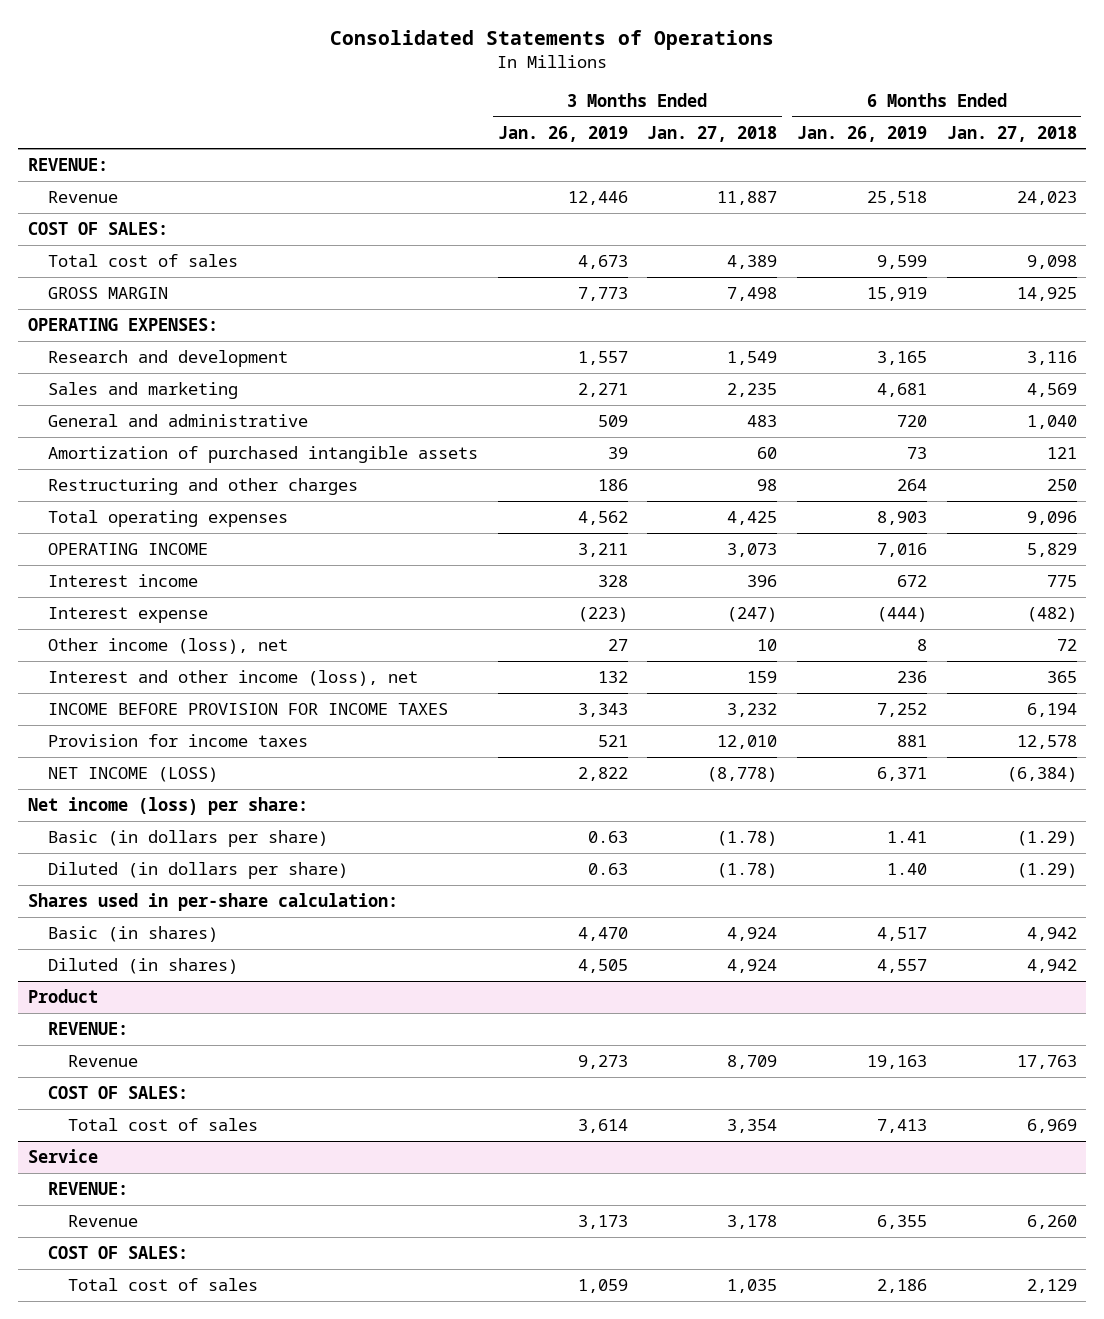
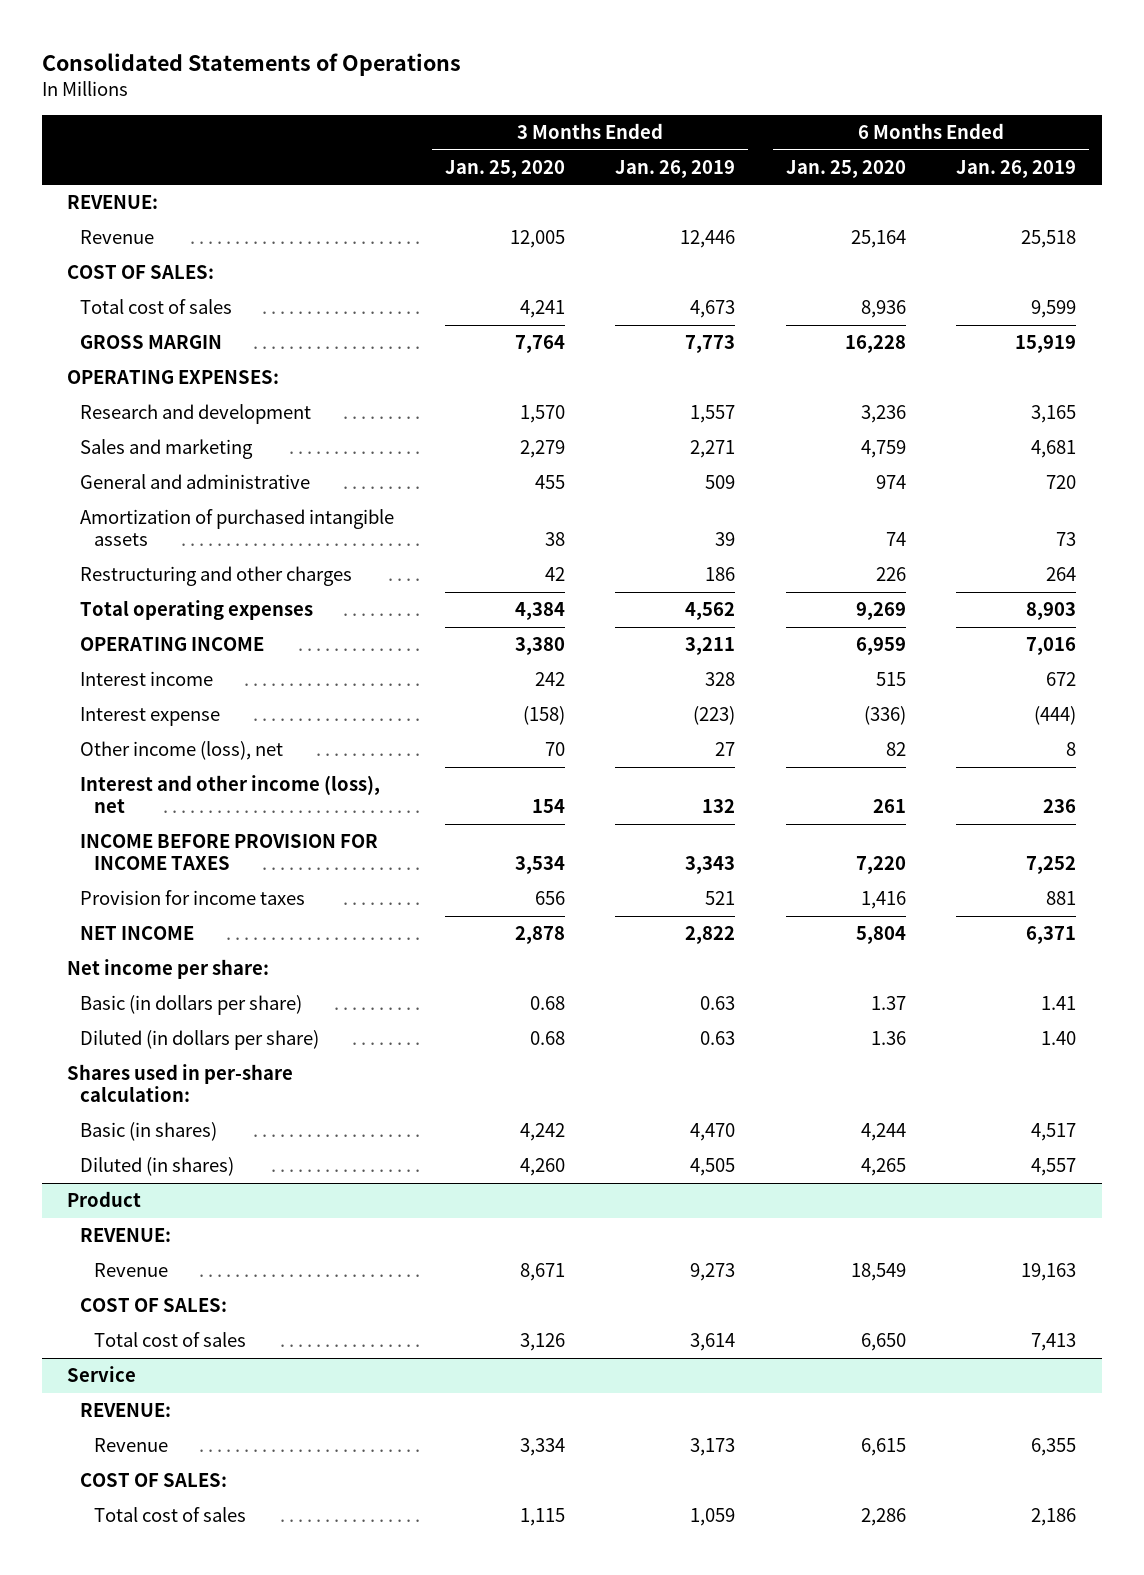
[647,125,778,142] Jan. 27, 2018 -> none
[946,125,1077,142] Jan. 27, 2018 -> none
none -> [444,159,565,178] Jan. 25, 2020
none -> [785,159,906,178] Jan. 25, 2020
[47,767,218,783] NET INCOME (LOSS) -> [80,926,195,941] NET INCOME
[27,797,308,816] Net income (loss) per share: -> [67,959,270,980] Net income per share:

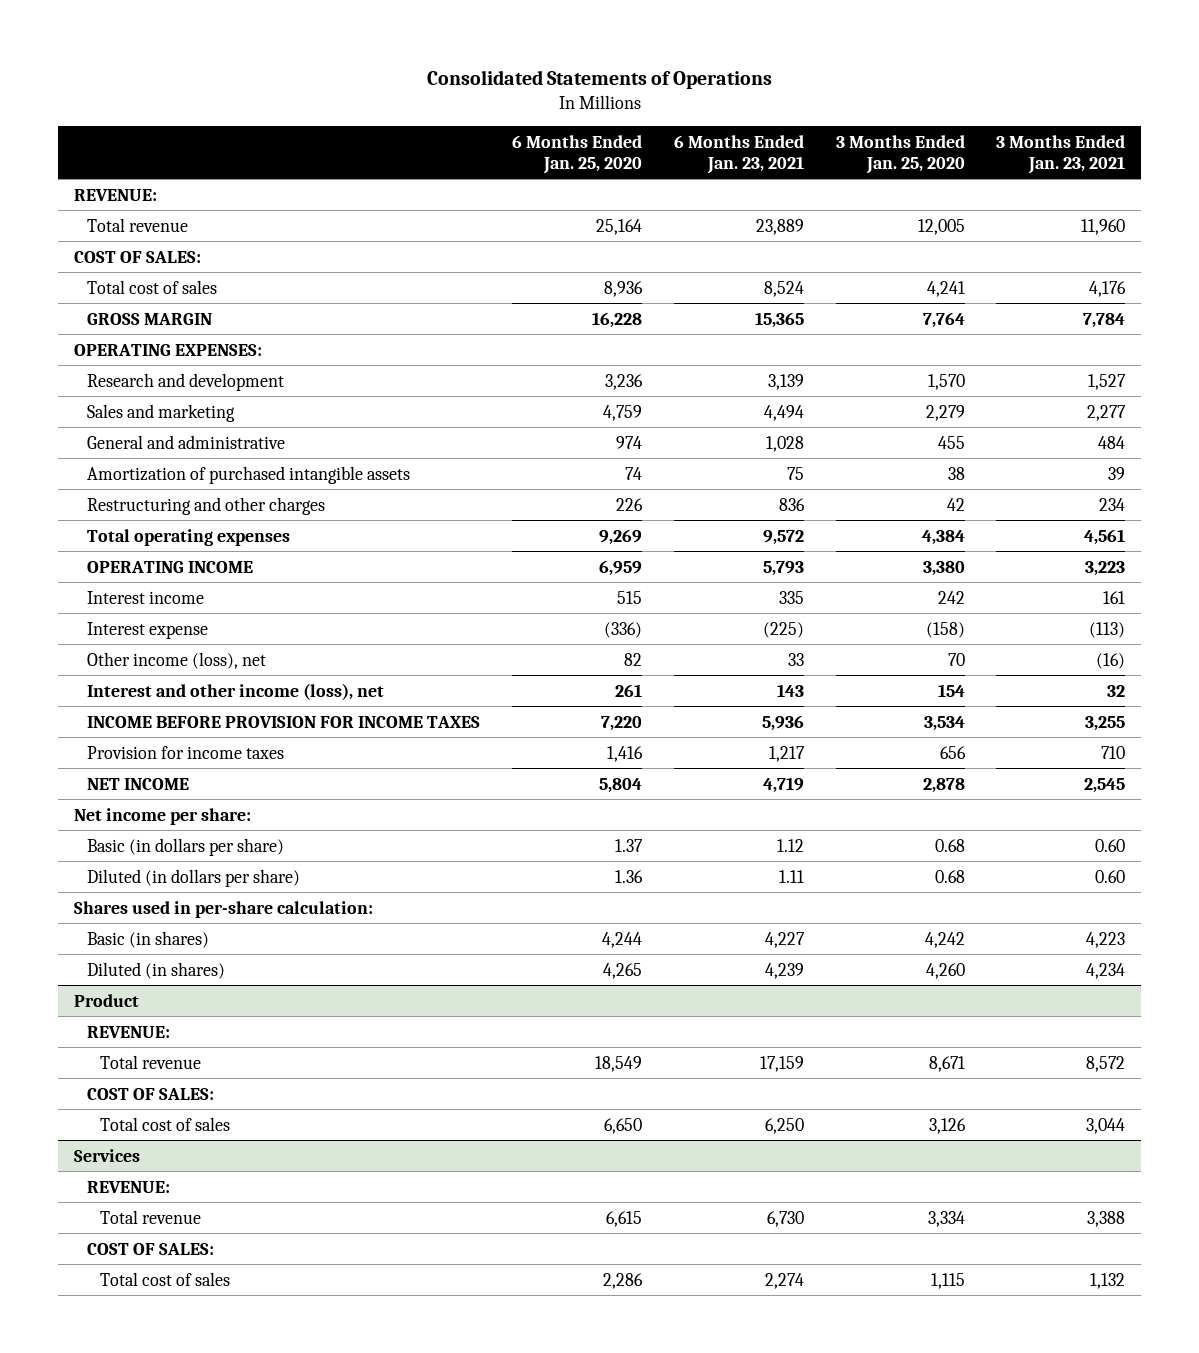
[615,159,736,178] Jan. 26, 2019 -> none
[956,159,1077,178] Jan. 26, 2019 -> none
none -> [673,134,804,174] 6 Months Ended Jan. 23, 2021
none -> [996,134,1126,174] 3 Months Ended Jan. 23, 2021
[80,230,155,245] Revenue -> [86,217,188,232] Total revenue
[93,1263,168,1278] Revenue -> [100,1054,202,1069] Total revenue
[67,1366,137,1383] Service -> [73,1148,140,1162] Services
[93,1438,168,1453] Revenue -> [100,1209,202,1224] Total revenue

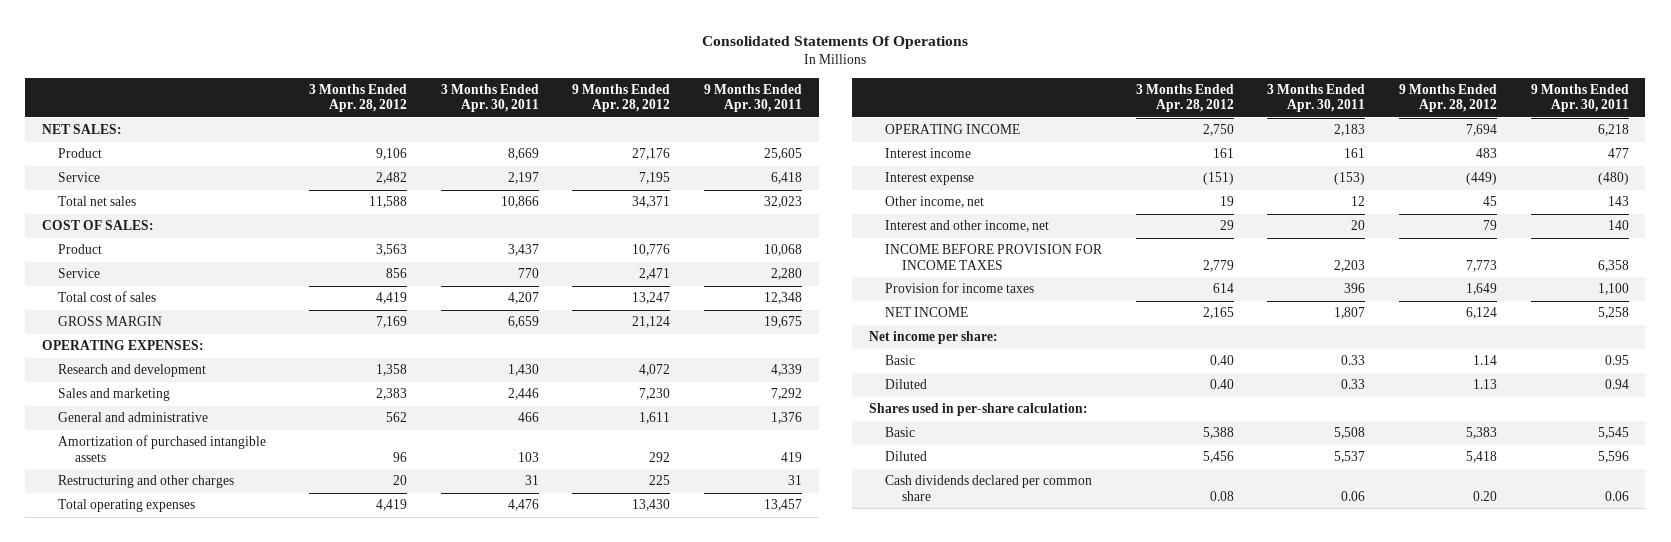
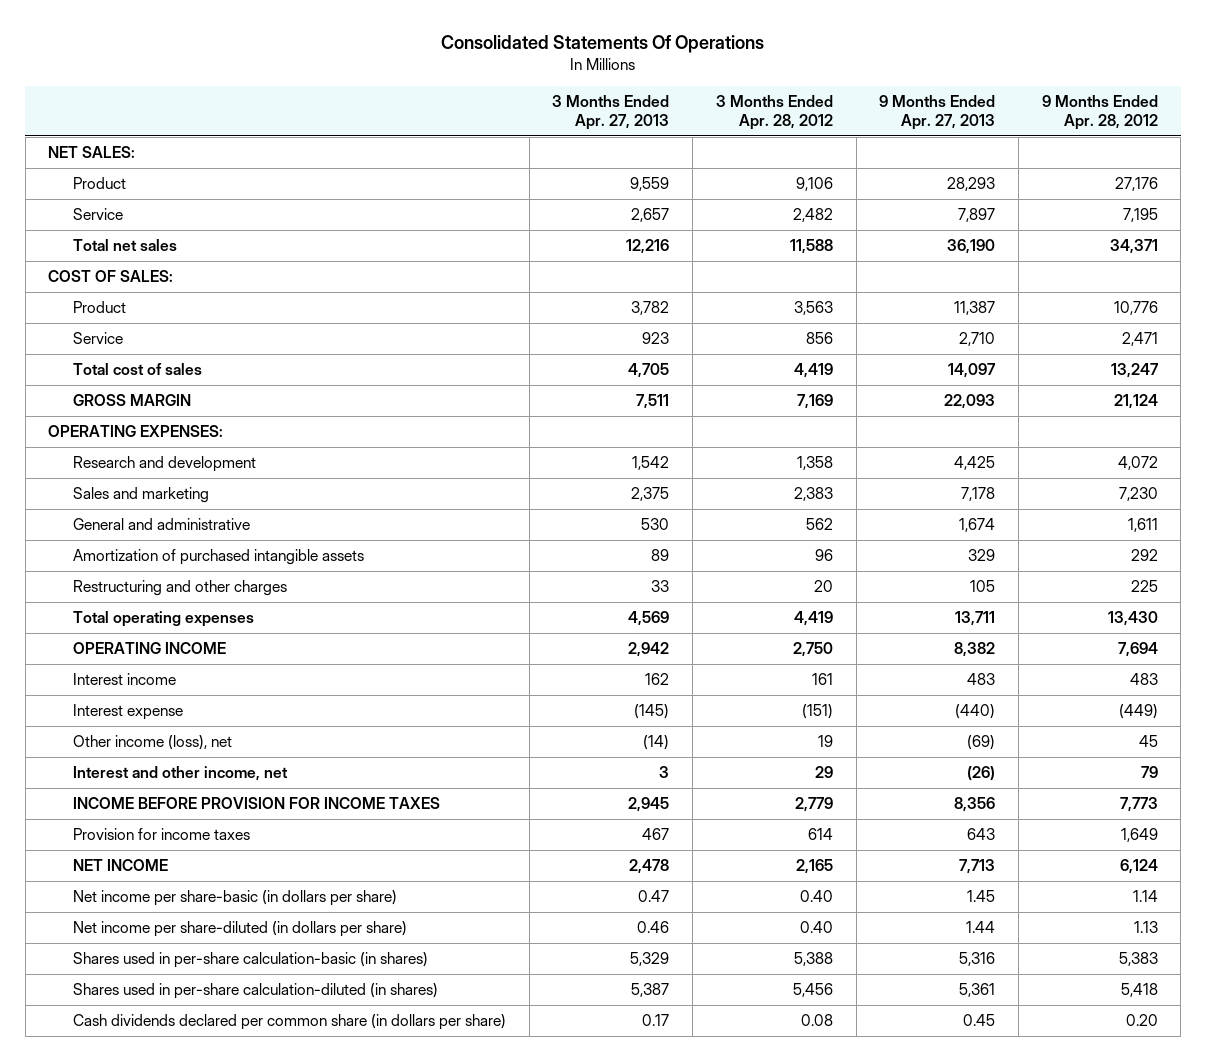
[440,83,539,113] 3 Months Ended Apr. 30, 2011 -> none
[703,83,802,113] 9 Months Ended Apr. 30, 2011 -> none
none -> [552,94,670,131] 3 Months Ended Apr. 27, 2013
none -> [879,94,996,131] 9 Months Ended Apr. 27, 2013
[885,196,985,209] Other income, net -> [73,735,233,751] Other income (loss), net
[868,331,998,345] Net income per share: -> none
[868,403,1088,417] Shares used in per-share calculation: -> none
[885,355,916,366] Basic -> [73,890,398,907] Net income per share-basic (in dollars per share)
[885,379,928,390] Diluted -> [73,921,408,938] Net income per share-diluted (in dollars per share)
[885,427,916,438] Basic -> [73,952,429,969] Shares used in per-share calculation-basic (in shares)
[885,451,928,462] Diluted -> [73,983,439,1000] Shares used in per-share calculation-diluted (in shares)
[885,475,1093,501] Cash dividends declared per common share -> [73,1014,507,1031] Cash dividends declared per common share (in dollars per share)

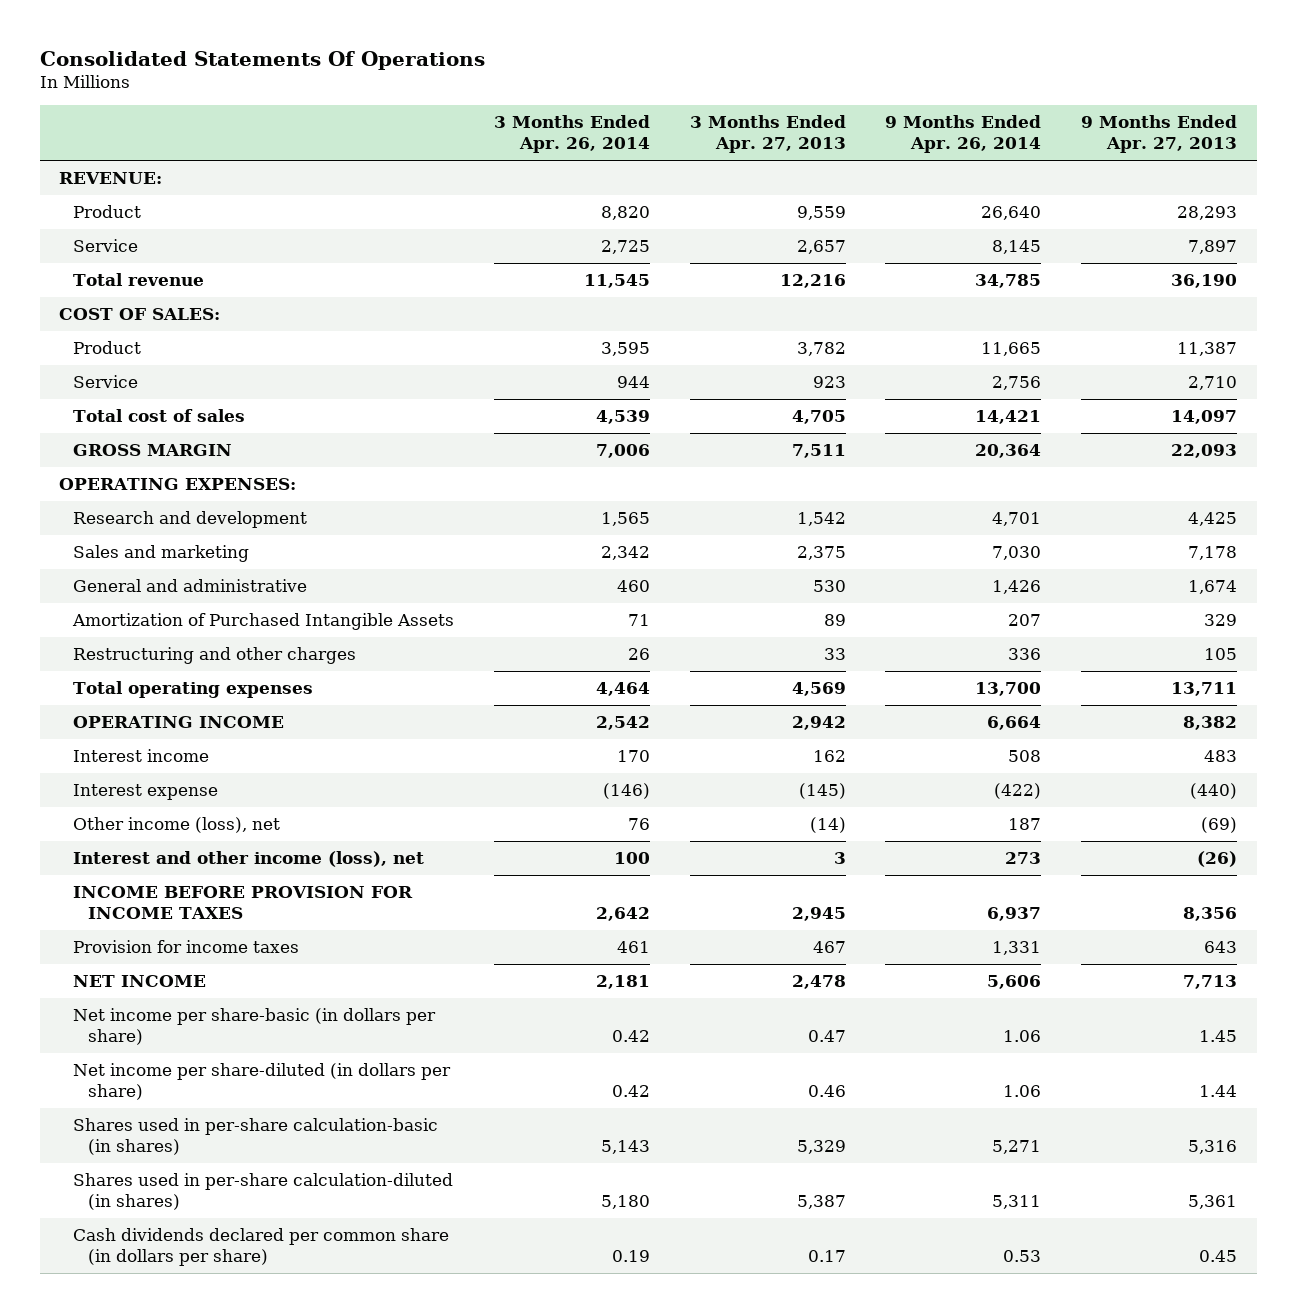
[715,94,833,131] 3 Months Ended Apr. 28, 2012 -> none
[1041,94,1158,131] 9 Months Ended Apr. 28, 2012 -> none
none -> [494,115,651,154] 3 Months Ended Apr. 26, 2014
none -> [885,115,1042,154] 9 Months Ended Apr. 26, 2014
[48,146,136,159] NET SALES: -> [59,172,163,185] REVENUE:
[73,239,178,252] Total net sales -> [73,273,205,287] Total revenue
[73,549,365,566] Amortization of purchased intangible assets -> [72,613,455,631] Amortization of Purchased Intangible Assets
[73,766,289,782] Interest and other income, net -> [73,851,425,868] Interest and other income (loss), net

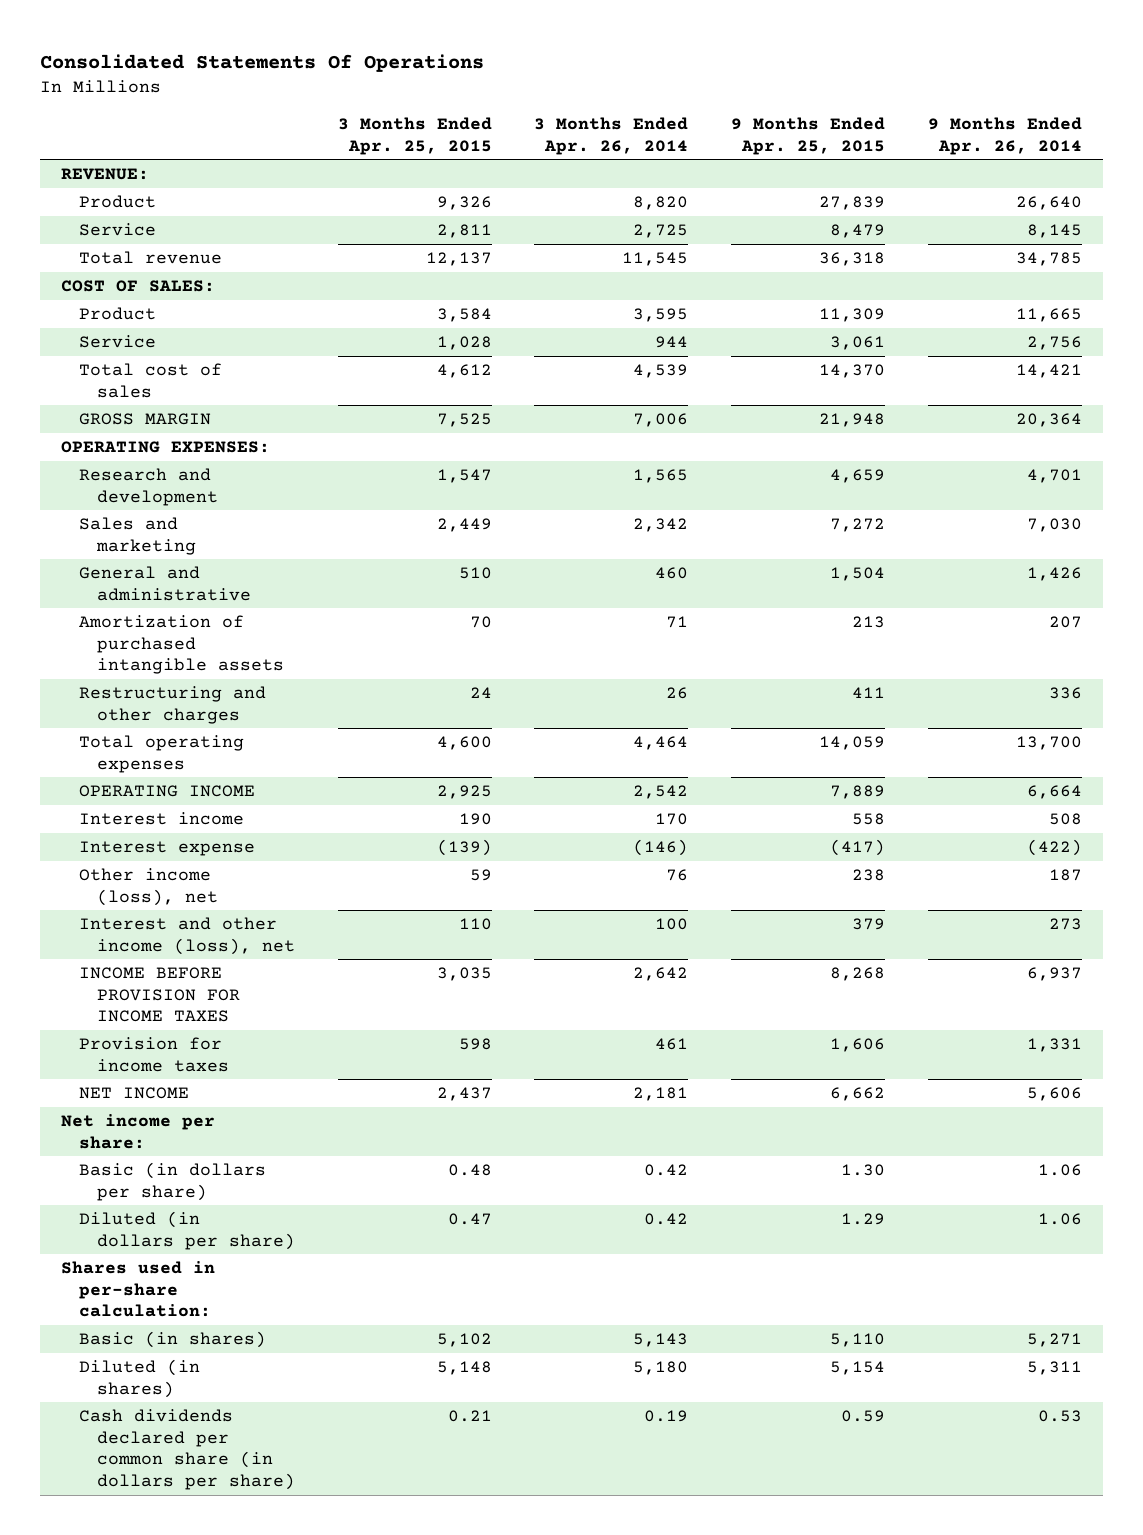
[689,115,846,154] 3 Months Ended Apr. 27, 2013 -> none
[1080,115,1237,154] 9 Months Ended Apr. 27, 2013 -> none
none -> [337,117,492,155] 3 Months Ended Apr. 25, 2015
none -> [731,117,886,155] 9 Months Ended Apr. 25, 2015
[72,613,455,631] Amortization of Purchased Intangible Assets -> [79,614,285,675] Amortization of purchased intangible assets
none -> [61,1113,216,1149] Net income per share:
[73,1008,437,1045] Net income per share-basic (in dollars per share) -> [79,1161,267,1201] Basic (in dollars per share)
[73,1063,452,1100] Net income per share-diluted (in dollars per share) -> [79,1210,296,1250] Diluted (in dollars per share)
none -> [61,1260,216,1318] Shares used in per-share calculation:
[73,1118,439,1155] Shares used in per-share calculation-basic (in shares) -> [79,1330,267,1348] Basic (in shares)
[73,1173,454,1210] Shares used in per-share calculation-diluted (in shares) -> [79,1358,201,1398] Diluted (in shares)

